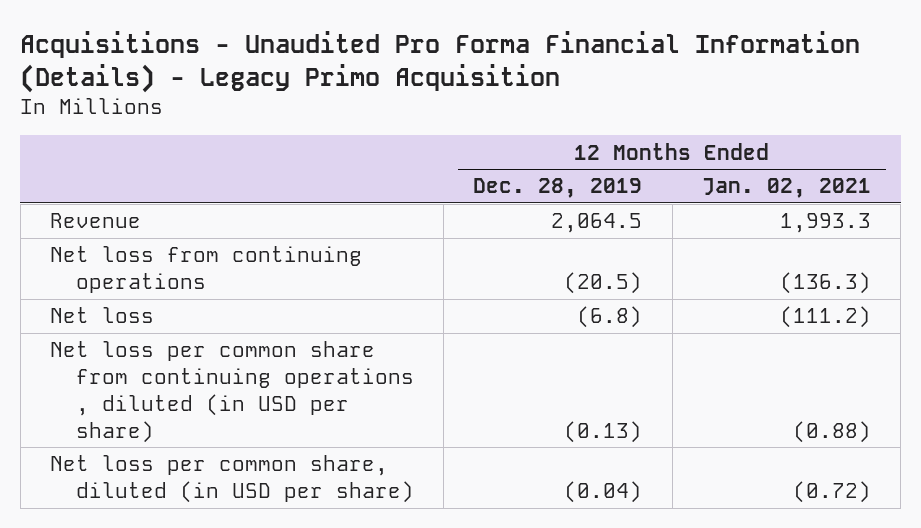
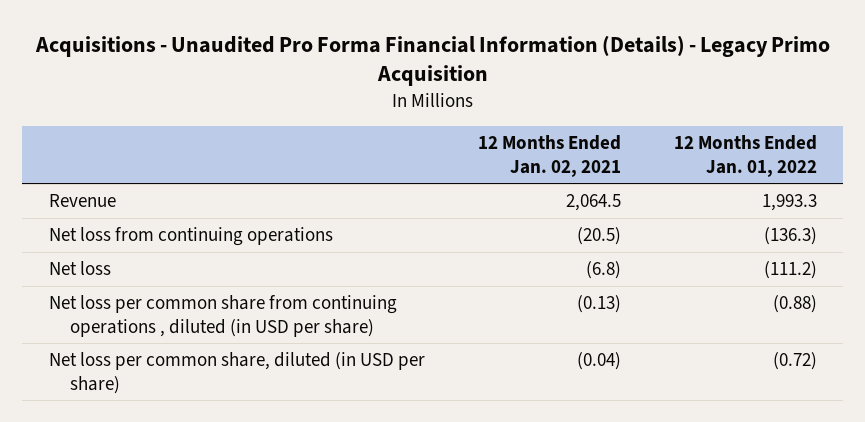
[473,178,643,199] Dec. 28, 2019 -> none
none -> [673,135,817,177] 12 Months Ended Jan. 01, 2022
[779,213,871,234] 1,993.3 -> [565,194,621,212] 2,064.5
[779,272,871,295] (136.3) -> [576,227,621,246] (20.5)
[779,306,871,329] (111.2) -> [585,261,621,280] (6.8)
[792,420,871,443] (0.88) -> [576,295,621,314] (0.13)
[792,481,871,504] (0.72) -> [576,352,621,371] (0.04)

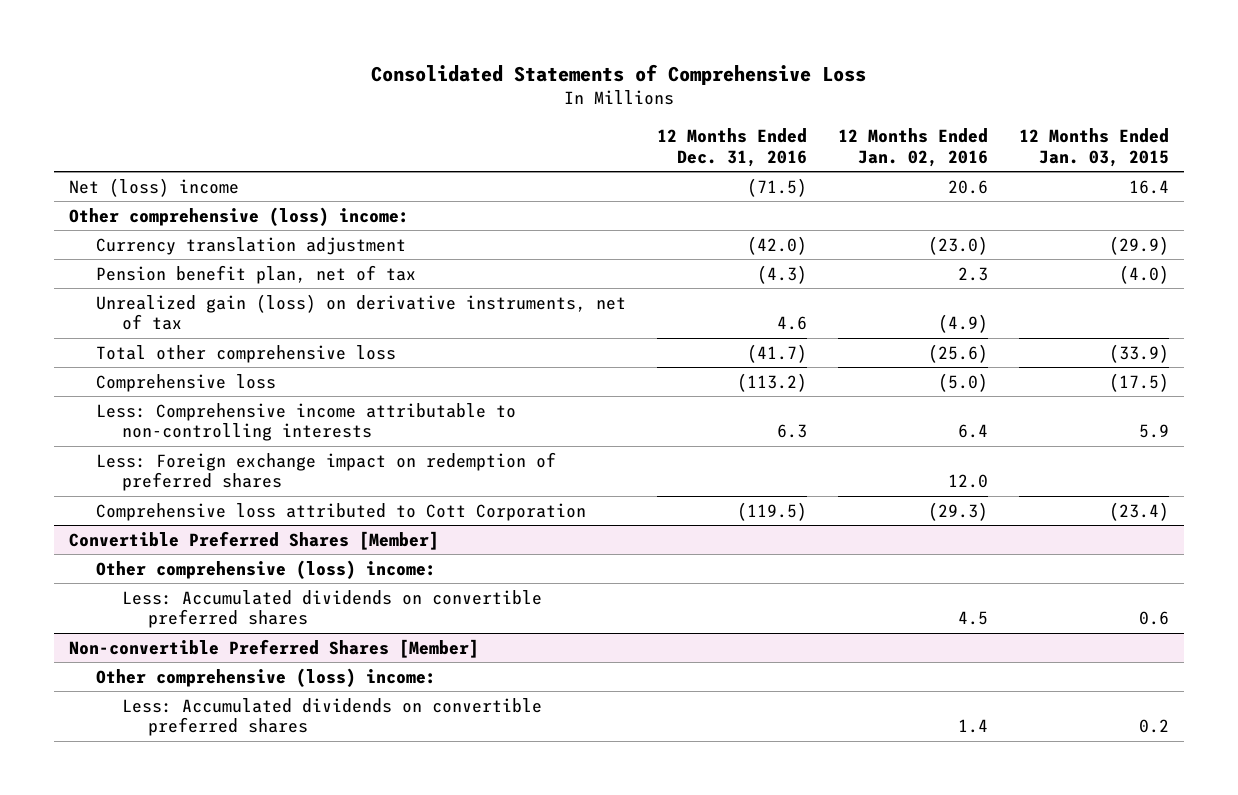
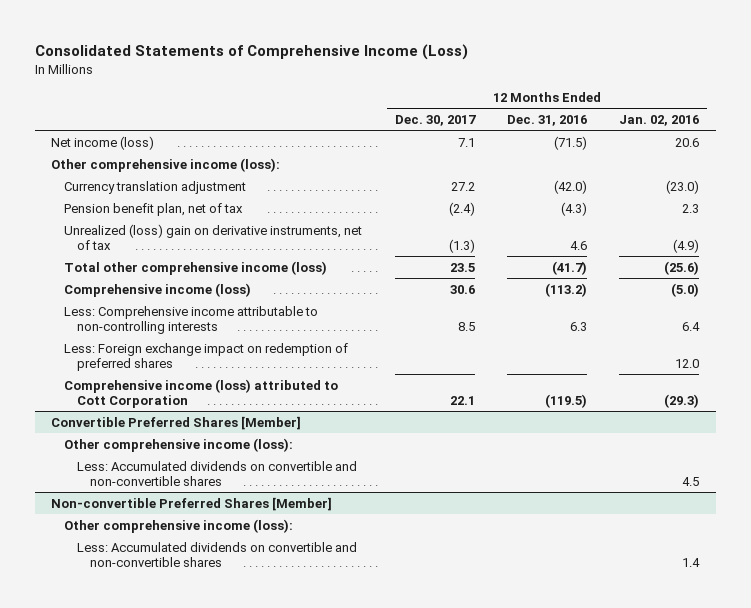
[371,63,867,85] Consolidated Statements of Comprehensive Loss -> [35,43,469,60] Consolidated Statements of Comprehensive Income (Loss)
[1018,128,1169,167] 12 Months Ended Jan. 03, 2015 -> none
none -> [394,115,476,127] Dec. 30, 2017
[69,177,240,197] Net (loss) income -> [51,135,155,150] Net income (loss)
[69,206,410,226] Other comprehensive (loss) income: -> [51,157,281,172] Other comprehensive income (loss):
[95,293,626,331] Unrealized gain (loss) on derivative instruments, net of tax -> [64,223,363,251] Unrealized (loss) gain on derivative instruments, net of tax
[95,344,396,363] Total other comprehensive loss -> [64,260,328,275] Total other comprehensive income (loss)
[95,373,276,392] Comprehensive loss -> [64,282,252,297] Comprehensive income (loss)
[95,502,586,521] Comprehensive loss attributed to Cott Corporation -> [64,378,339,409] Comprehensive income (loss) attributed to Cott Corporation
[95,559,436,579] Other comprehensive (loss) income: -> [64,437,294,452] Other comprehensive income (loss):
[122,589,543,629] Less: Accumulated dividends on convertible preferred shares -> [77,460,358,487] Less: Accumulated dividends on convertible and non-convertible shares
[95,667,436,687] Other comprehensive (loss) income: -> [64,518,294,533] Other comprehensive income (loss):
[122,697,543,737] Less: Accumulated dividends on convertible preferred shares -> [77,541,358,568] Less: Accumulated dividends on convertible and non-convertible shares

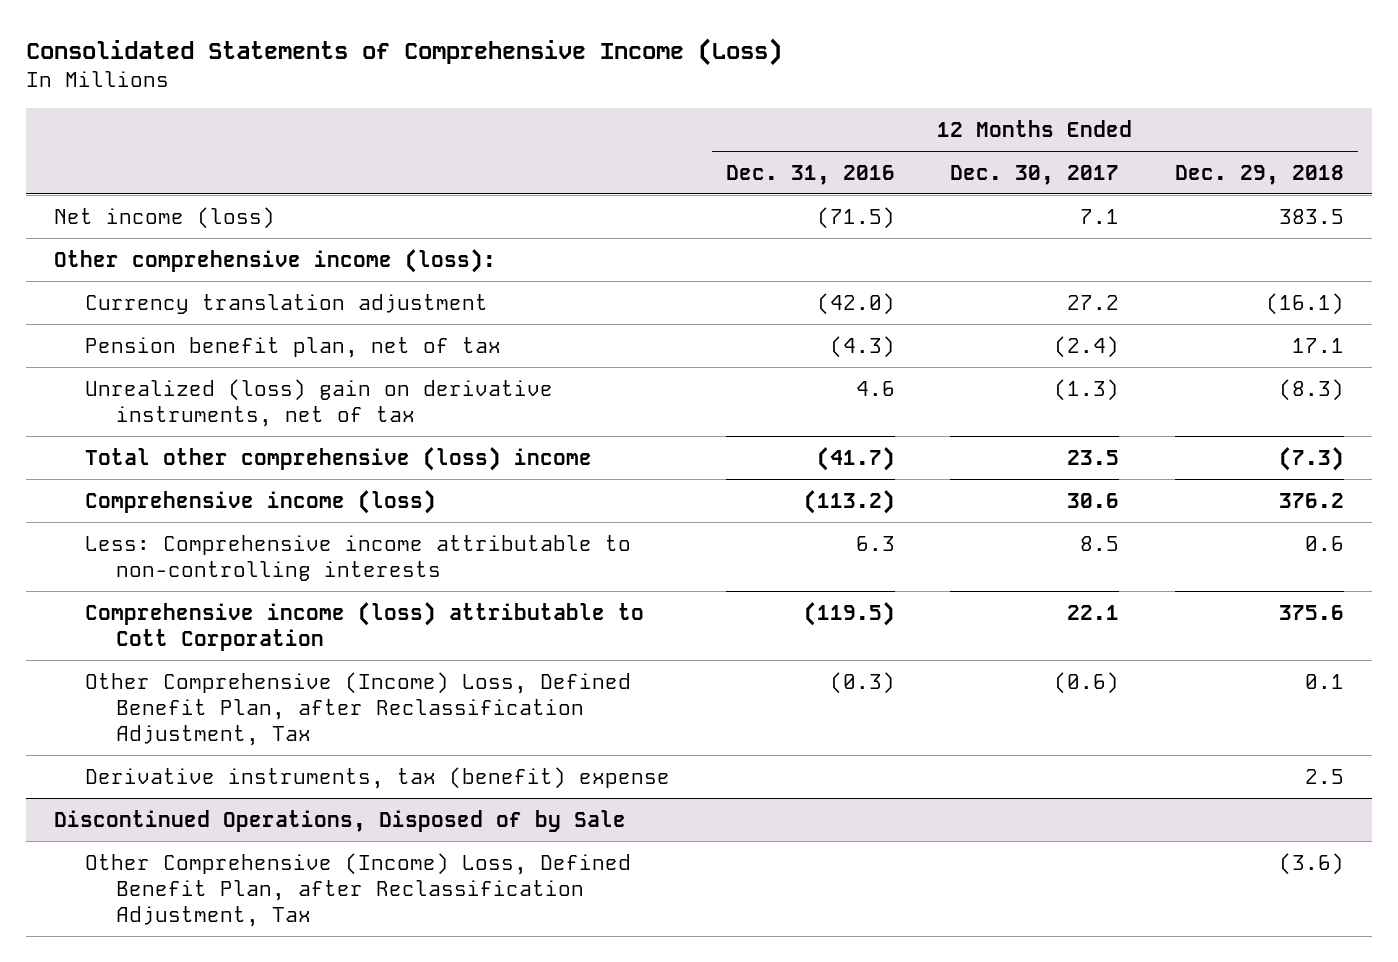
[619,115,700,127] Jan. 02, 2016 -> none
none -> [1174,164,1344,185] Dec. 29, 2018
[64,260,328,275] Total other comprehensive income (loss) -> [85,446,593,471] Total other comprehensive (loss) income
[64,342,349,372] Less: Foreign exchange impact on redemption of preferred shares -> none
[51,415,302,430] Convertible Preferred Shares [Member] -> none
[64,437,294,452] Other comprehensive income (loss): -> none
[77,460,358,487] Less: Accumulated dividends on convertible and non-convertible shares -> none
[51,496,333,511] Non-convertible Preferred Shares [Member] -> none
[64,518,294,533] Other comprehensive income (loss): -> none
[77,541,358,568] Less: Accumulated dividends on convertible and non-convertible shares -> none
[64,378,339,409] Comprehensive income (loss) attributed to Cott Corporation -> [85,601,645,652] Comprehensive income (loss) attributable to Cott Corporation
none -> [85,671,632,747] Other Comprehensive (Income) Loss, Defined Benefit Plan, after Reclassification Adjustment, Tax
none -> [85,766,671,789] Derivative instruments, tax (benefit) expense
none -> [53,809,626,832] Discontinued Operations, Disposed of by Sale
none -> [85,852,632,928] Other Comprehensive (Income) Loss, Defined Benefit Plan, after Reclassification Adjustment, Tax

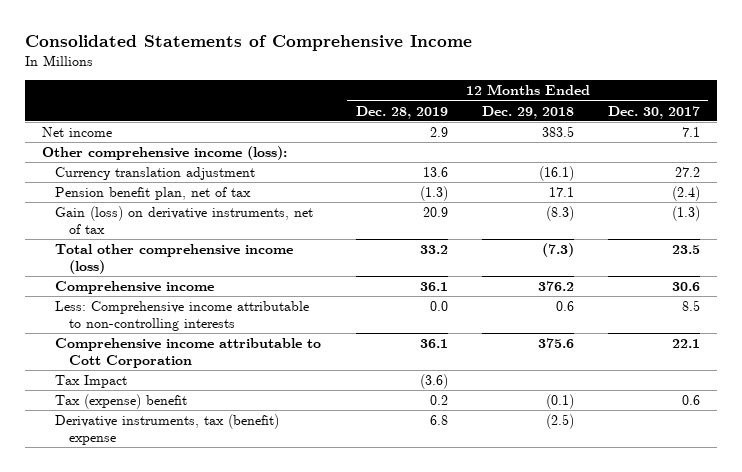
[26,37,783,66] Consolidated Statements of Comprehensive Income (Loss) -> [24,34,472,51] Consolidated Statements of Comprehensive Income
[725,164,895,185] Dec. 31, 2016 -> none
none -> [355,105,448,119] Dec. 28, 2019
[53,206,275,229] Net income (loss) -> [41,127,112,138] Net income
[85,378,554,428] Unrealized (loss) gain on derivative instruments, net of tax -> [55,206,314,234] Gain (loss) on derivative instruments, net of tax
[85,446,593,471] Total other comprehensive (loss) income -> [55,244,294,274] Total other comprehensive income (loss)
[85,489,437,514] Comprehensive income (loss) -> [55,281,215,295] Comprehensive income
[85,671,632,747] Other Comprehensive (Income) Loss, Defined Benefit Plan, after Reclassification Adjustment, Tax -> none
[53,809,626,832] Discontinued Operations, Disposed of by Sale -> none
[85,852,632,928] Other Comprehensive (Income) Loss, Defined Benefit Plan, after Reclassification Adjustment, Tax -> none
[85,601,645,652] Comprehensive income (loss) attributable to Cott Corporation -> [55,338,322,368] Comprehensive income attributable to Cott Corporation
none -> [55,375,128,389] Tax Impact
none -> [55,394,188,410] Tax (expense) benefit
[1304,768,1344,784] 2.5 -> [545,414,574,430] (2.5)

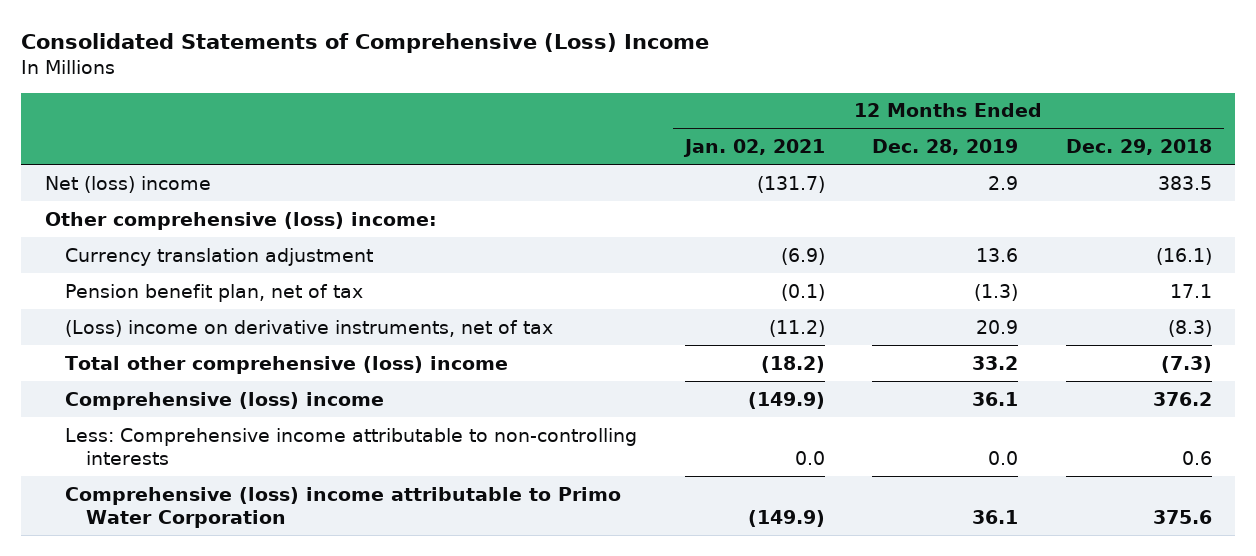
[24,34,472,51] Consolidated Statements of Comprehensive Income -> [20,33,709,54] Consolidated Statements of Comprehensive (Loss) Income
[607,105,700,119] Dec. 30, 2017 -> none
none -> [682,139,825,158] Jan. 02, 2021
[41,127,112,138] Net income -> [44,175,211,193] Net (loss) income
[41,146,287,161] Other comprehensive income (loss): -> [44,211,437,230] Other comprehensive (loss) income:
[55,206,314,234] Gain (loss) on derivative instruments, net of tax -> [65,319,554,337] (Loss) income on derivative instruments, net of tax
[55,244,294,274] Total other comprehensive income (loss) -> [65,355,509,374] Total other comprehensive (loss) income
[55,281,215,295] Comprehensive income -> [65,391,385,410] Comprehensive (loss) income
[55,375,128,389] Tax Impact -> none
[55,394,188,410] Tax (expense) benefit -> none
[55,414,280,445] Derivative instruments, tax (benefit) expense -> none
[55,338,322,368] Comprehensive income attributable to Cott Corporation -> [65,486,622,528] Comprehensive (loss) income attributable to Primo Water Corporation

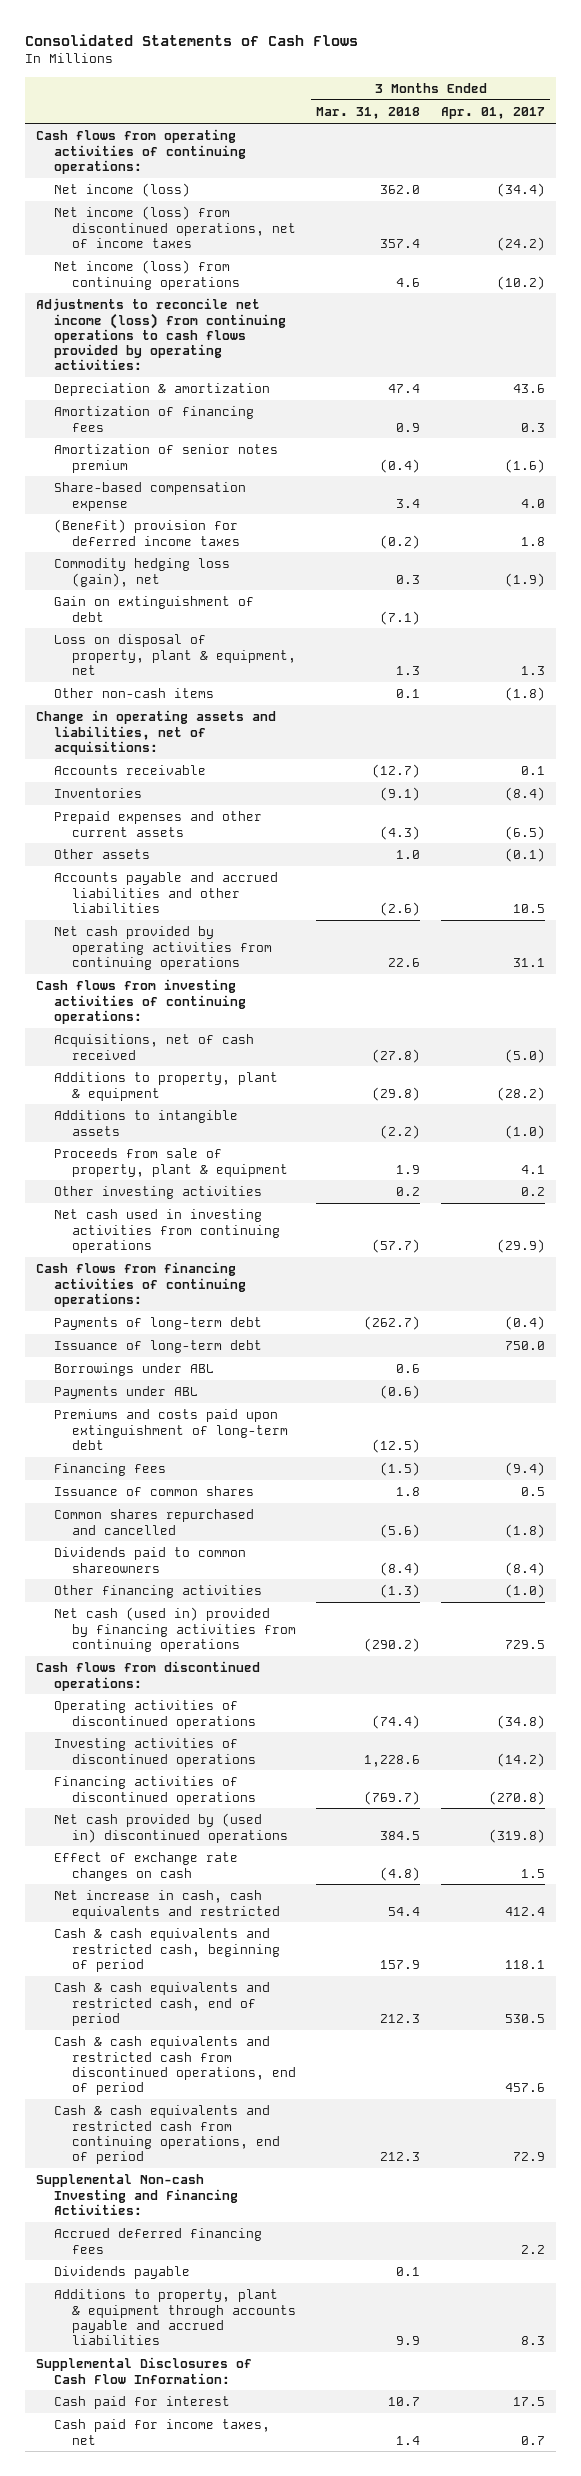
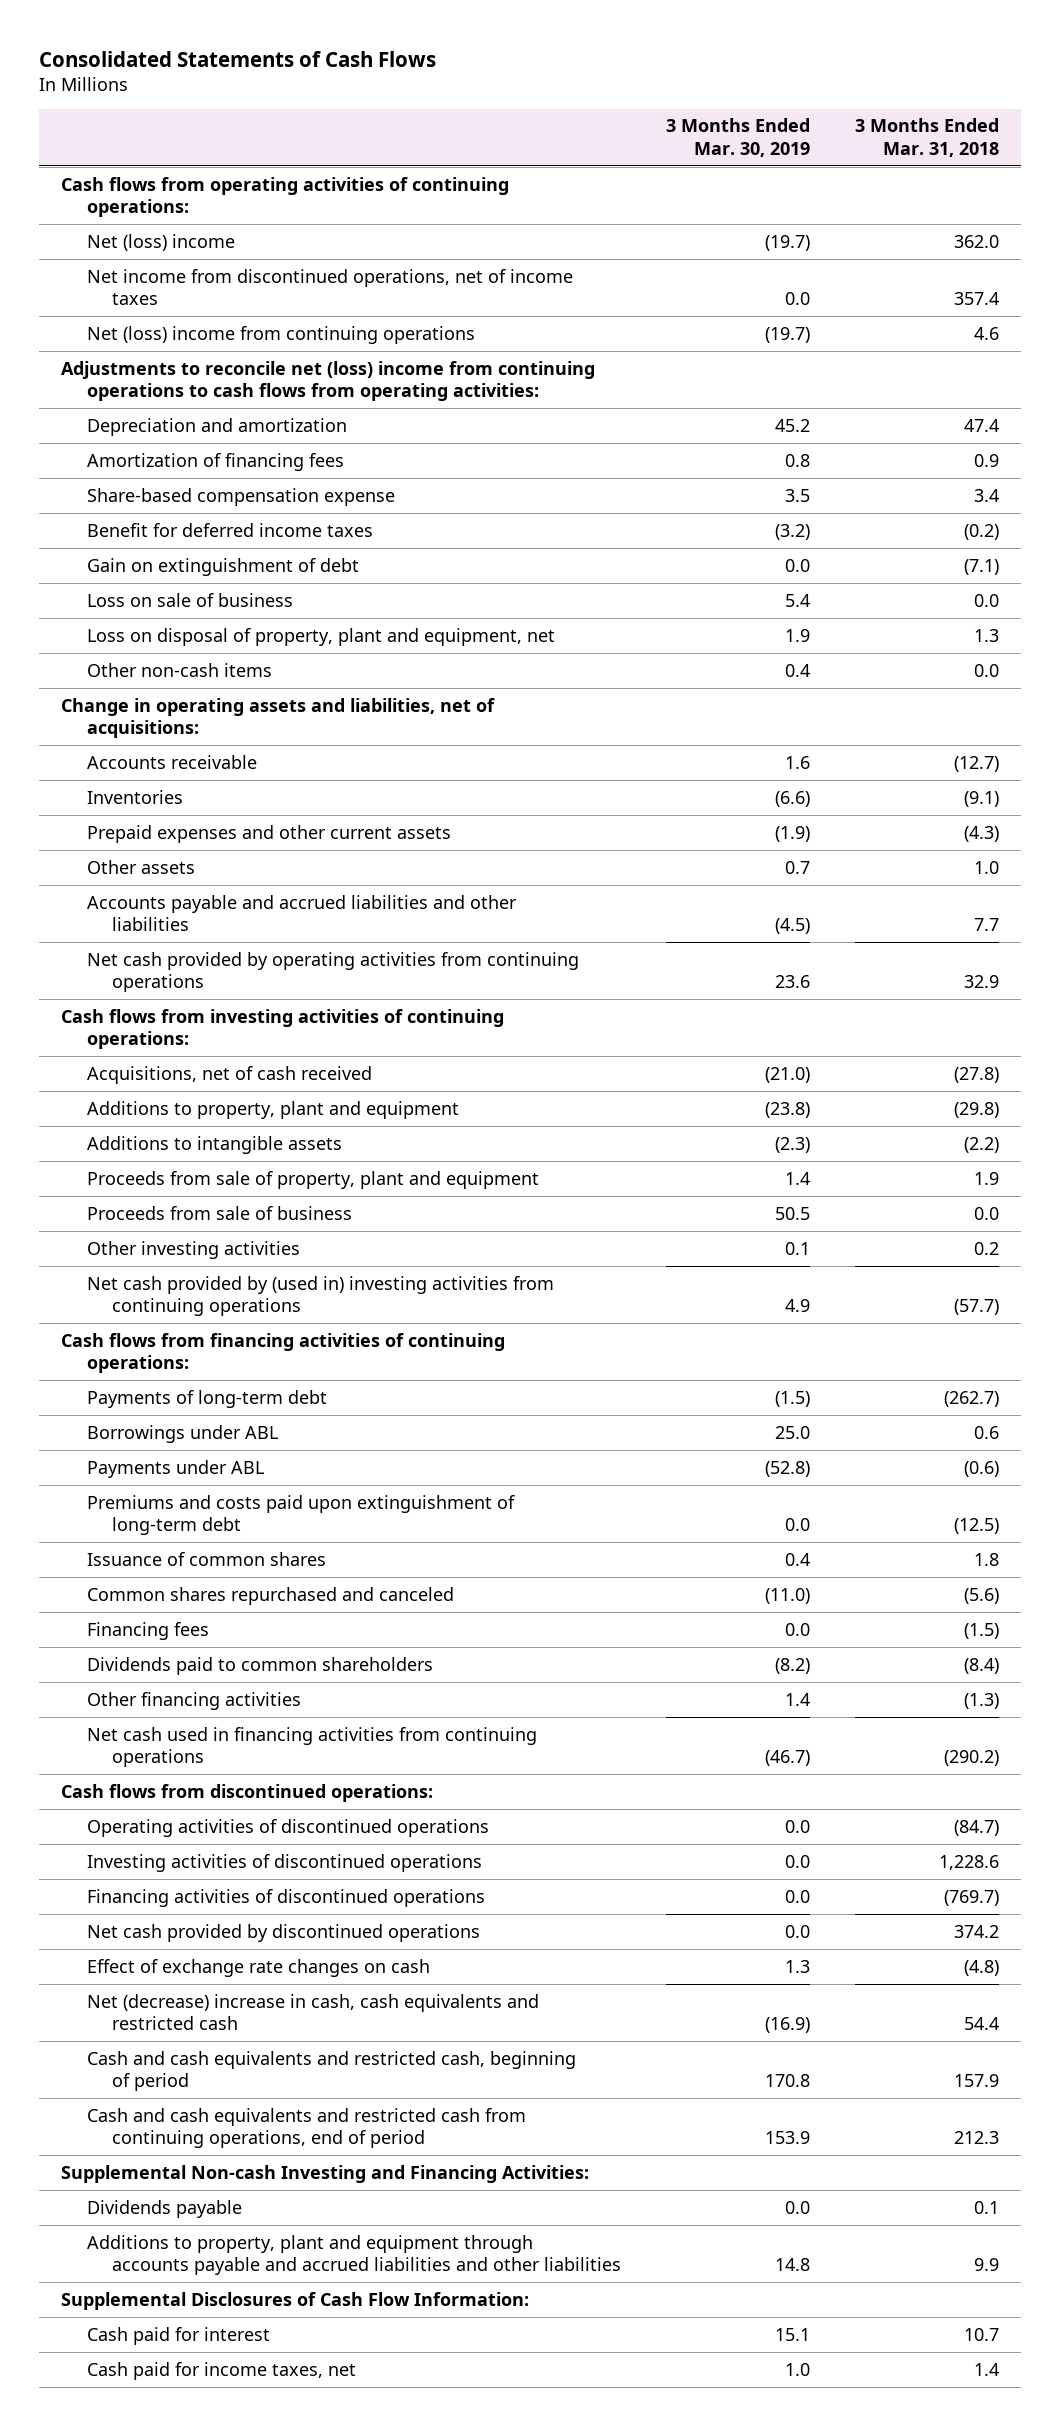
[441,107,546,120] Apr. 01, 2017 -> none
none -> [665,118,810,157] 3 Months Ended Mar. 30, 2019
[53,183,190,198] Net income (loss) -> [86,233,235,251] Net (loss) income
[53,206,296,248] Net income (loss) from discontinued operations, net of income taxes -> [86,268,573,305] Net income from discontinued operations, net of income taxes
[53,260,240,290] Net income (loss) from continuing operations -> [86,325,475,344] Net (loss) income from continuing operations
[35,298,286,371] Adjustments to reconcile net income (loss) from continuing operations to cash flows provided by operating activities: -> [61,360,596,401] Adjustments to reconcile net (loss) income from continuing operations to cash flows from operating activities:
[53,383,270,397] Depreciation & amortization -> [86,417,347,436] Depreciation and amortization
[53,444,278,473] Amortization of senior notes premium -> none
[53,558,230,587] Commodity hedging loss (gain), net -> none
[53,519,240,546] (Benefit) provision for deferred income taxes -> [86,522,373,537] Benefit for deferred income taxes
none -> [86,592,293,607] Loss on sale of business
[53,634,296,675] Loss on disposal of property, plant & equipment, net -> [86,627,555,646] Loss on disposal of property, plant and equipment, net
[396,689,421,699] 0.1 -> [973,663,999,677] 0.0
[380,901,421,916] (2.6) -> [973,917,999,931] 7.7
[388,957,421,967] 22.6 -> [963,974,999,988] 32.9
[53,1072,278,1101] Additions to property, plant & equipment -> [86,1100,459,1119] Additions to property, plant and equipment
[53,1148,288,1177] Proceeds from sale of property, plant & equipment -> [86,1170,539,1189] Proceeds from sale of property, plant and equipment
none -> [86,1205,352,1220] Proceeds from sale of business
[53,1209,280,1253] Net cash used in investing activities from continuing operations -> [86,1275,554,1316] Net cash provided by (used in) investing activities from continuing operations
[53,1340,262,1354] Issuance of long-term debt -> none
[53,1509,254,1535] Common shares repurchased and cancelled -> [86,1586,454,1605] Common shares repurchased and canceled
[53,1463,166,1477] Financing fees -> [86,1621,209,1640] Financing fees
[53,1547,246,1573] Dividends paid to common shareowners -> [86,1656,433,1675] Dividends paid to common shareholders
[53,1607,296,1652] Net cash (used in) provided by financing activities from continuing operations -> [86,1726,537,1767] Net cash used in financing activities from continuing operations
[372,1714,421,1729] (74.4) -> [953,1819,999,1836] (84.7)
[53,1813,288,1843] Net cash provided by (used in) discontinued operations -> [86,1923,480,1942] Net cash provided by discontinued operations
[380,1830,421,1840] 384.5 -> [953,1924,999,1938] 374.2
[53,2036,296,2096] Cash & cash equivalents and restricted cash from discontinued operations, end of period -> none
[53,2105,280,2165] Cash & cash equivalents and restricted cash from continuing operations, end of period -> none
[53,1890,280,1919] Net increase in cash, cash equivalents and restricted -> [86,1993,539,2030] Net (decrease) increase in cash, cash equivalents and restricted cash
[53,1928,280,1972] Cash & cash equivalents and restricted cash, beginning of period -> [86,2050,576,2091] Cash and cash equivalents and restricted cash, beginning of period
[53,1982,270,2026] Cash & cash equivalents and restricted cash, end of period -> [86,2107,526,2148] Cash and cash equivalents and restricted cash from continuing operations, end of period
[53,2228,262,2254] Accrued deferred financing fees -> none
[53,2289,296,2346] Additions to property, plant & equipment through accounts payable and accrued liabilities -> [86,2234,621,2275] Additions to property, plant and equipment through accounts payable and accrued liabilities and other liabilities

